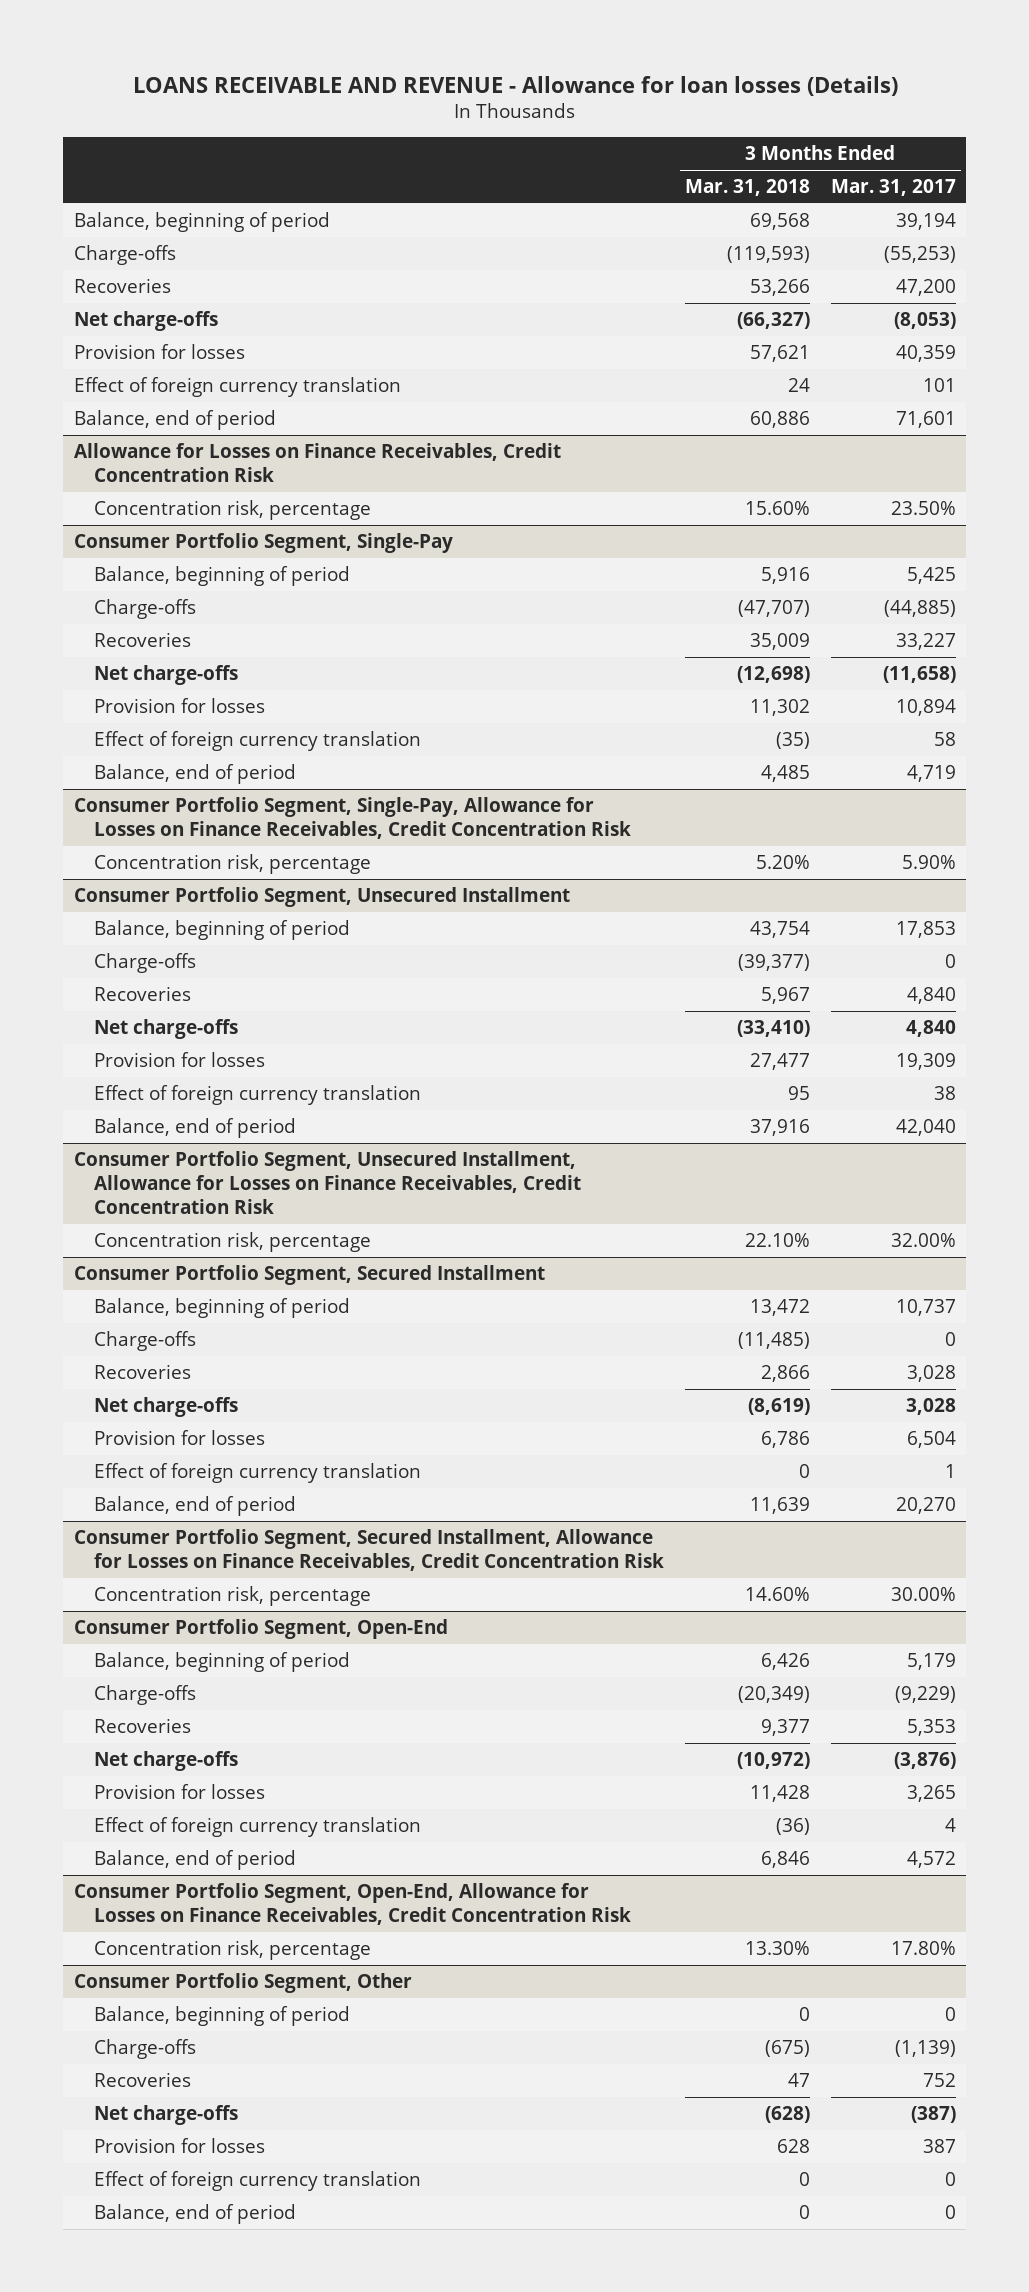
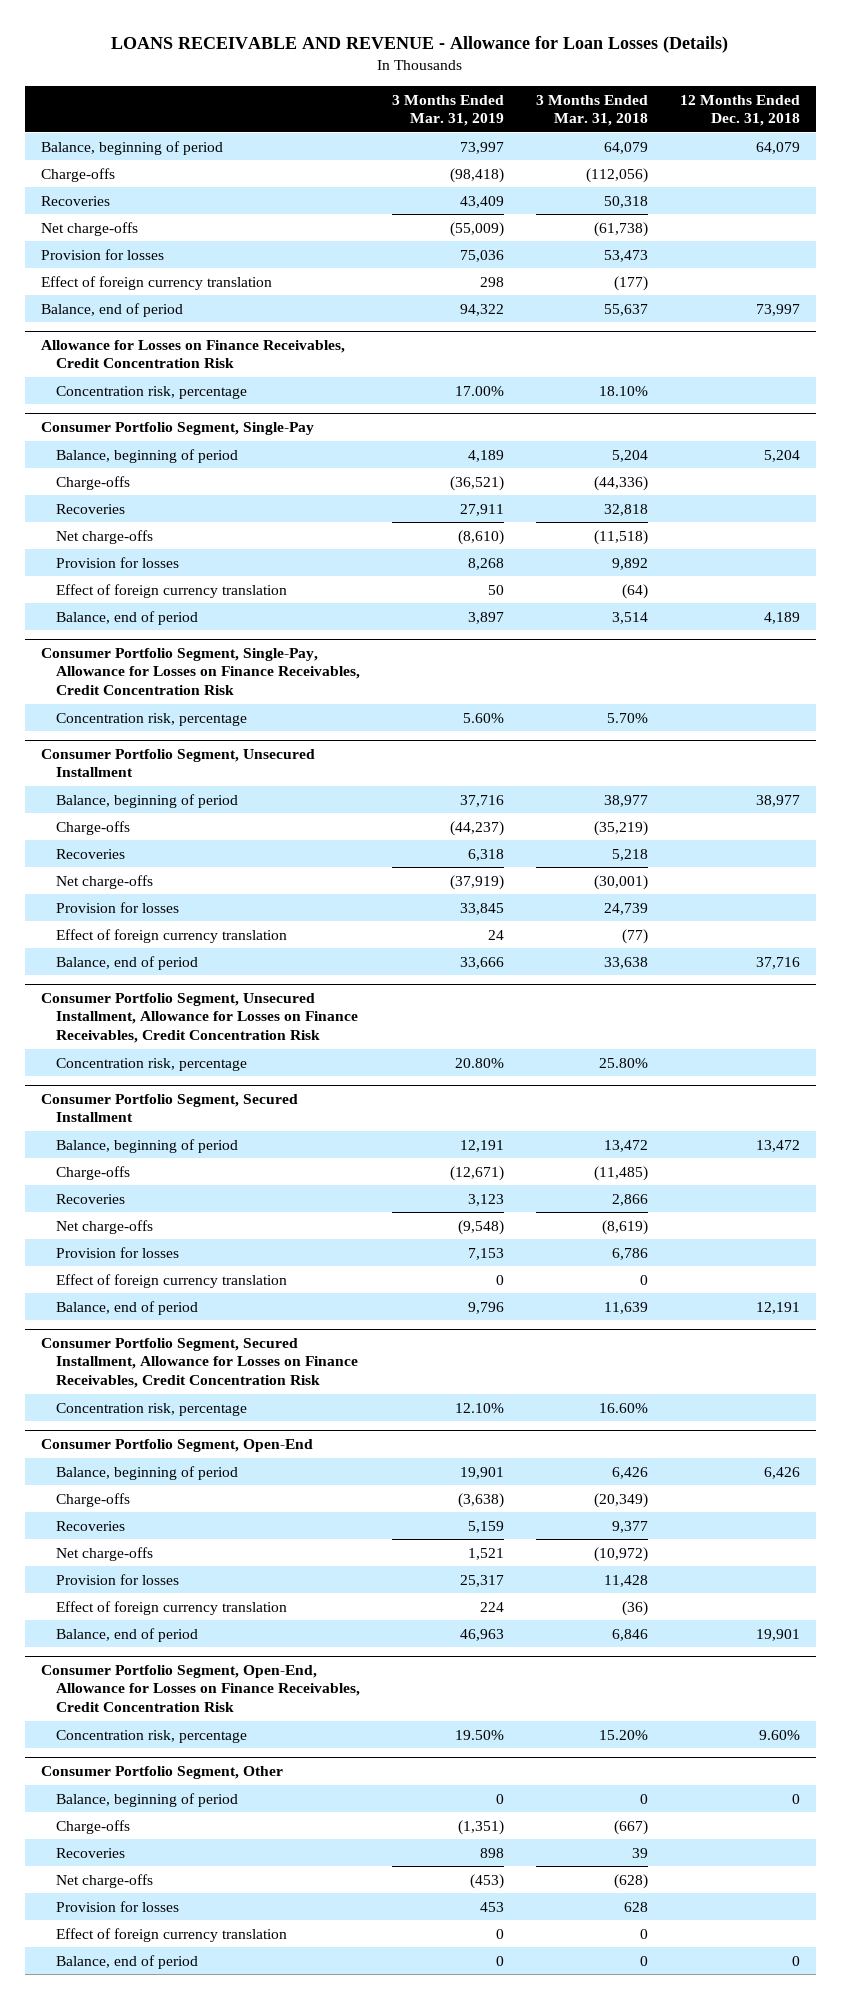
[132,75,898,96] LOANS RECEIVABLE AND REVENUE - Allowance for loan losses (Details) -> [111,36,729,54] LOANS RECEIVABLE AND REVENUE - Allowance for Loan Losses (Details)
[830,179,956,197] Mar. 31, 2017 -> none
none -> [391,94,504,127] 3 Months Ended Mar. 31, 2019
none -> [680,94,801,127] 12 Months Ended Dec. 31, 2018
[749,213,810,231] 69,568 -> [604,141,649,154] 64,079
[726,246,810,264] (119,593) -> [586,167,649,183] (112,056)
[749,279,810,297] 53,266 -> [604,195,649,208] 50,318
[736,312,810,330] (66,327) -> [594,221,649,237] (61,738)
[749,345,810,363] 57,621 -> [604,249,649,262] 53,473
[787,378,810,393] 24 -> [614,275,649,291] (177)
[749,411,810,429] 60,886 -> [604,303,649,316] 55,637
[744,501,810,516] 15.60% -> [599,385,649,396] 18.10%
[760,567,810,585] 5,916 -> [612,449,649,462] 5,204
[737,600,810,618] (47,707) -> [594,475,649,491] (44,336)
[749,633,810,651] 35,009 -> [604,503,649,516] 32,818
[736,666,810,684] (12,698) -> [594,529,649,545] (11,518)
[749,699,810,717] 11,302 -> [612,557,649,570] 9,892
[775,732,810,750] (35) -> [622,583,649,599] (64)
[760,765,810,783] 4,485 -> [612,611,649,624] 3,514
[755,855,810,870] 5.20% -> [607,712,649,723] 5.70%
[749,921,810,939] 43,754 -> [604,794,649,807] 38,977
[737,954,810,972] (39,377) -> [594,820,649,836] (35,219)
[760,987,810,1005] 5,967 -> [612,848,649,861] 5,218
[736,1020,810,1038] (33,410) -> [594,874,649,890] (30,001)
[749,1053,810,1071] 27,477 -> [604,902,649,915] 24,739
[787,1086,810,1101] 95 -> [622,928,649,944] (77)
[749,1119,810,1137] 37,916 -> [604,956,649,969] 33,638
[744,1233,810,1248] 22.10% -> [599,1057,649,1068] 25.80%
[744,1587,810,1602] 14.60% -> [599,1402,649,1413] 16.60%
[744,1941,810,1956] 13.30% -> [599,1729,649,1740] 15.20%
[764,2040,810,2058] (675) -> [614,1819,649,1835] (667)
[787,2073,810,2088] 47 -> [632,1847,649,1858] 39

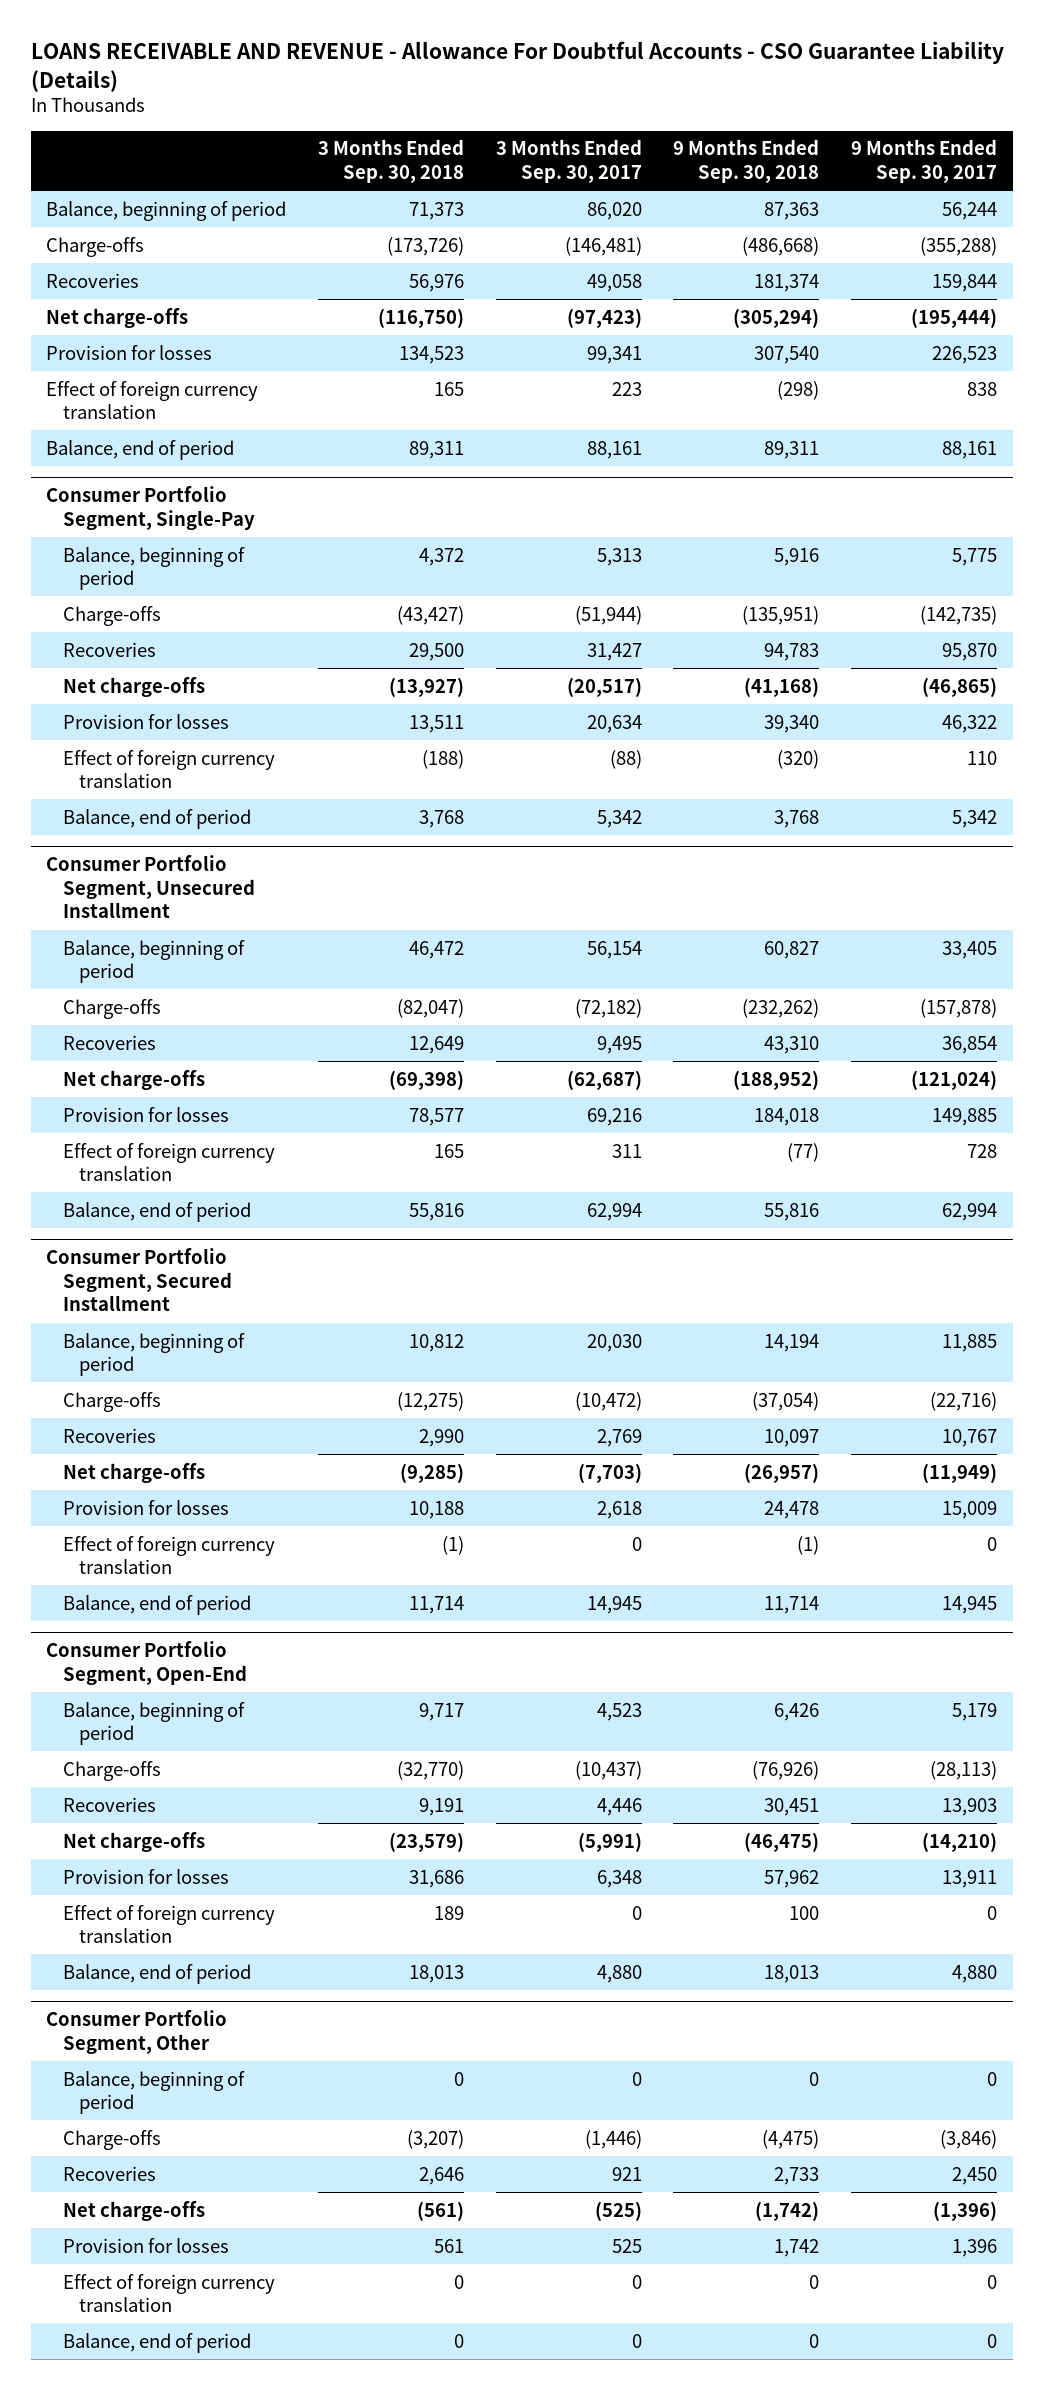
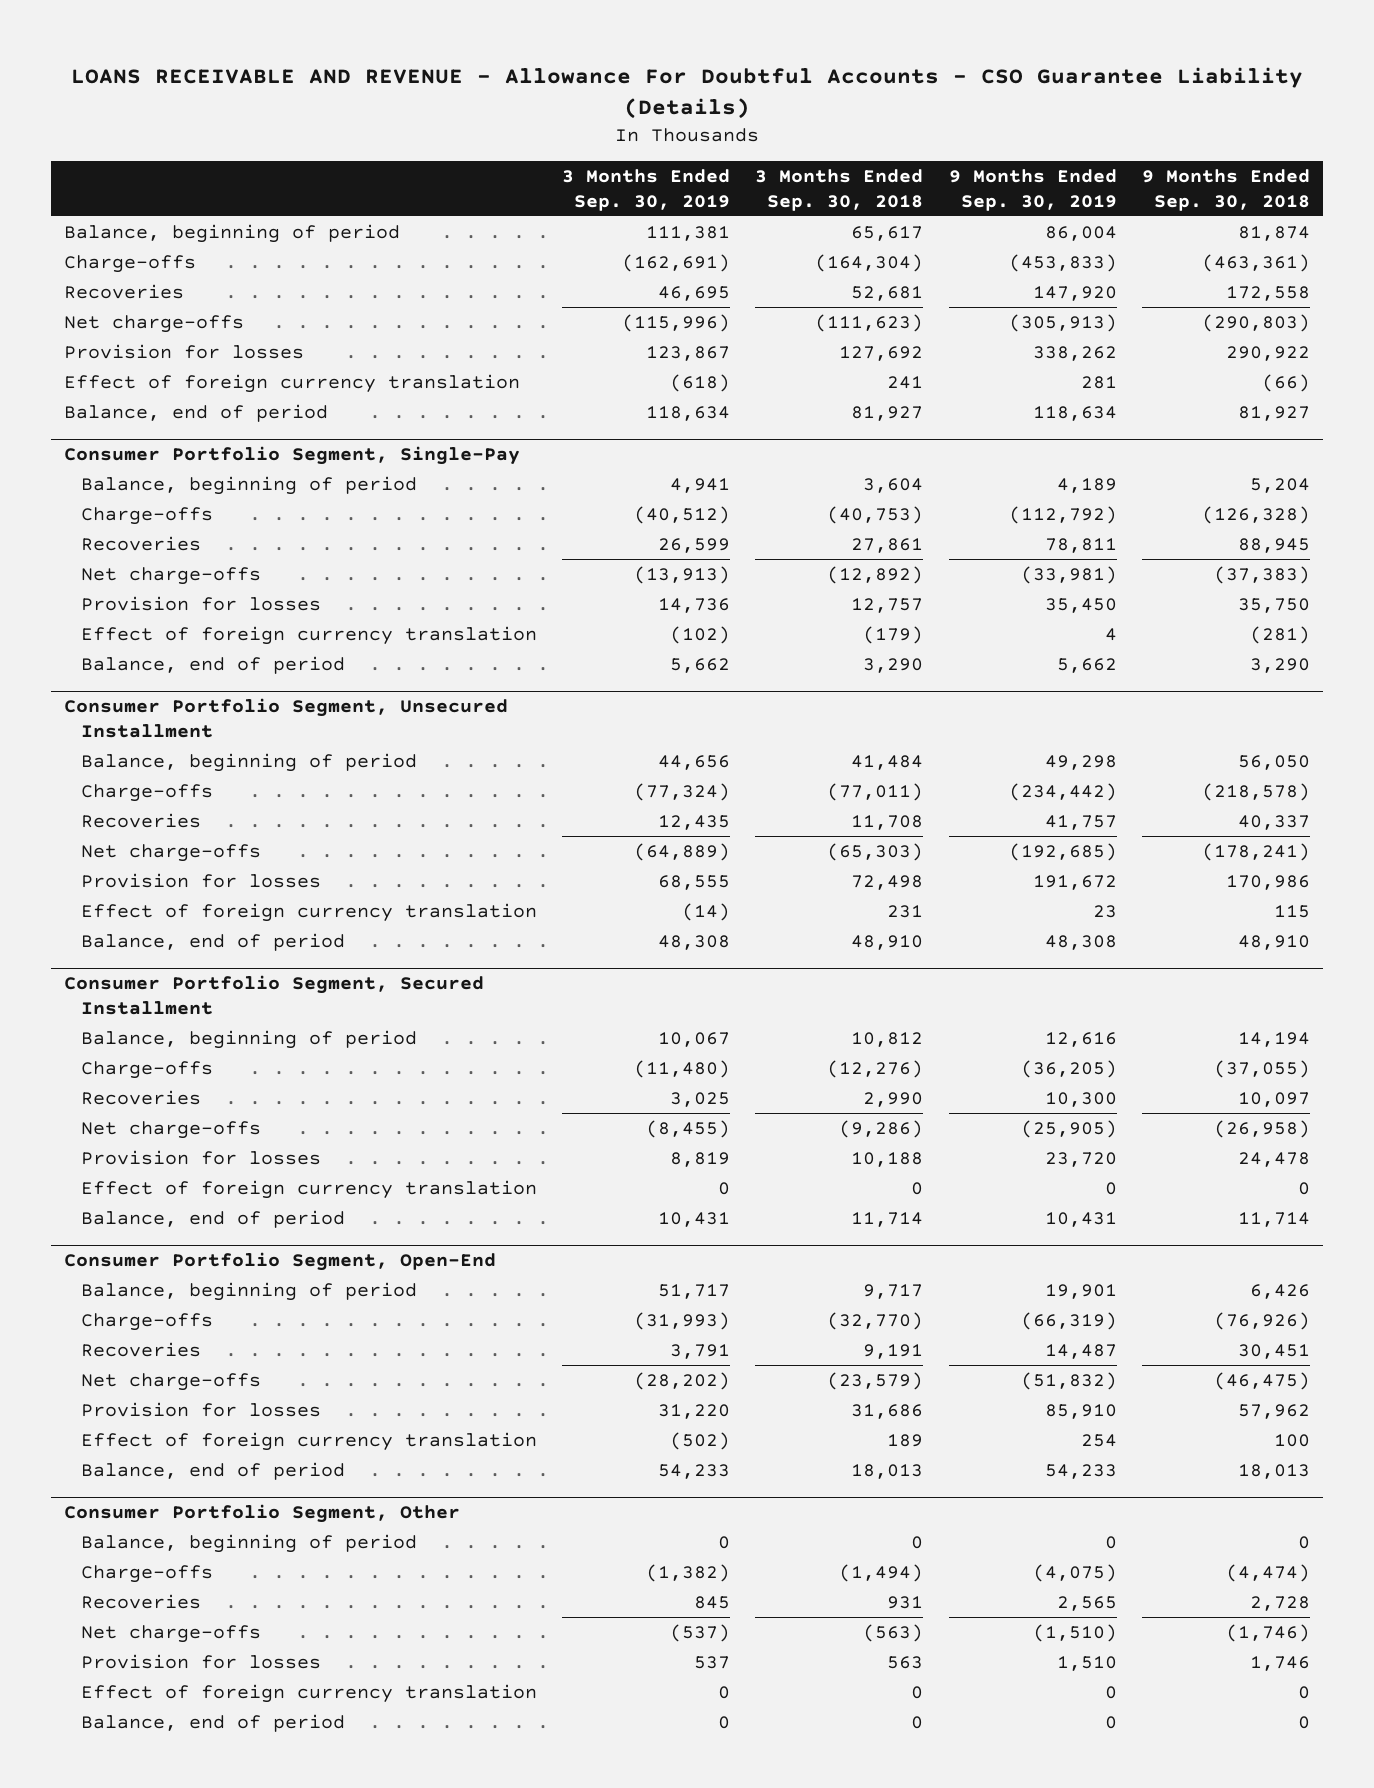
[495,139,642,183] 3 Months Ended Sep. 30, 2017 -> none
[850,139,997,183] 9 Months Ended Sep. 30, 2017 -> none
none -> [562,169,731,211] 3 Months Ended Sep. 30, 2019
none -> [948,169,1117,211] 9 Months Ended Sep. 30, 2019
[409,201,465,220] 71,373 -> [851,226,924,242] 65,617
[764,201,820,220] 87,363 -> [1237,226,1310,242] 81,874
[387,236,465,256] (173,726) -> [815,254,924,273] (164,304)
[742,236,820,256] (486,668) -> [1201,254,1310,273] (463,361)
[409,273,465,292] 56,976 -> [851,286,924,302] 52,681
[754,273,820,292] 181,374 -> [1225,286,1310,302] 172,558
[378,307,465,328] (116,750) -> [815,314,924,333] (111,623)
[733,307,820,328] (305,294) -> [1201,314,1310,333] (290,803)
[399,345,465,364] 134,523 -> [839,346,924,362] 127,692
[754,345,820,364] 307,540 -> [1225,346,1310,362] 290,922
[434,381,465,396] 165 -> [887,376,924,390] 241
[777,380,820,400] (298) -> [1261,374,1310,393] (66)
[409,440,465,459] 89,311 -> [851,406,924,422] 81,927
[764,440,820,459] 89,311 -> [1237,406,1310,422] 81,927
[419,547,465,566] 4,372 -> [863,478,924,494] 3,604
[774,547,820,566] 5,916 -> [1249,478,1310,494] 5,204
[397,605,465,625] (43,427) -> [827,506,924,525] (40,753)
[742,605,820,625] (135,951) -> [1201,506,1310,525] (126,328)
[409,642,465,661] 29,500 -> [851,538,924,554] 27,861
[764,642,820,661] 94,783 -> [1237,538,1310,554] 88,945
[389,676,465,697] (13,927) -> [827,566,924,585] (12,892)
[744,676,820,697] (41,168) -> [1213,566,1310,585] (37,383)
[409,714,465,733] 13,511 -> [851,598,924,614] 12,757
[764,714,820,733] 39,340 -> [1237,598,1310,614] 35,750
[422,749,465,769] (188) -> [863,626,924,645] (179)
[777,749,820,769] (320) -> [1249,626,1310,645] (281)
[419,809,465,828] 3,768 -> [863,658,924,674] 3,290
[774,809,820,828] 3,768 -> [1249,658,1310,674] 3,290
[409,940,465,959] 46,472 -> [851,755,924,771] 41,484
[764,940,820,959] 60,827 -> [1237,755,1310,771] 56,050
[397,998,465,1018] (82,047) -> [827,783,924,802] (77,011)
[742,998,820,1018] (232,262) -> [1201,783,1310,802] (218,578)
[409,1035,465,1054] 12,649 -> [851,815,924,831] 11,708
[764,1035,820,1054] 43,310 -> [1237,815,1310,831] 40,337
[389,1069,465,1090] (69,398) -> [827,843,924,862] (65,303)
[733,1069,820,1090] (188,952) -> [1201,843,1310,862] (178,241)
[409,1107,465,1126] 78,577 -> [851,875,924,891] 72,498
[754,1107,820,1126] 184,018 -> [1225,875,1310,891] 170,986
[434,1143,465,1158] 165 -> [887,905,924,919] 231
[787,1142,820,1162] (77) -> [1273,905,1310,919] 115
[409,1202,465,1221] 55,816 -> [851,935,924,951] 48,910
[764,1202,820,1221] 55,816 -> [1237,935,1310,951] 48,910
[397,1391,465,1411] (12,275) -> [827,1060,924,1079] (12,276)
[752,1391,820,1411] (37,054) -> [1213,1060,1310,1079] (37,055)
[400,1462,465,1483] (9,285) -> [839,1120,924,1139] (9,286)
[744,1462,820,1483] (26,957) -> [1213,1120,1310,1139] (26,958)
[442,1535,465,1555] (1) -> [911,1182,924,1196] 0
[797,1535,820,1555] (1) -> [1297,1182,1310,1196] 0
[407,2129,465,2149] (3,207) -> [839,1564,924,1583] (1,494)
[762,2129,820,2149] (4,475) -> [1225,1564,1310,1583] (4,474)
[419,2166,465,2185] 2,646 -> [887,1596,924,1610] 931
[774,2166,820,2185] 2,733 -> [1249,1596,1310,1612] 2,728
[417,2200,465,2221] (561) -> [863,1624,924,1643] (563)
[755,2200,820,2221] (1,742) -> [1225,1624,1310,1643] (1,746)
[434,2238,465,2253] 561 -> [887,1656,924,1670] 563
[774,2238,820,2257] 1,742 -> [1249,1656,1310,1672] 1,746

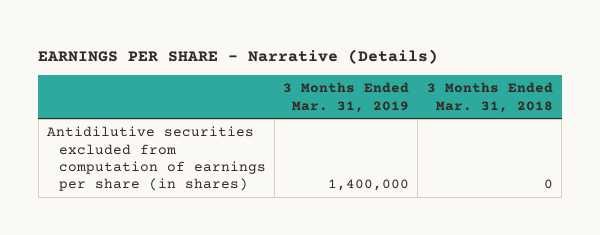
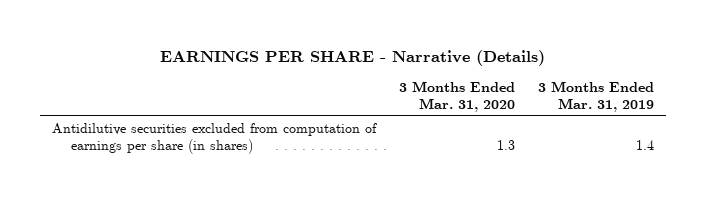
[426,82,553,113] 3 Months Ended Mar. 31, 2018 -> none
none -> [398,81,515,113] 3 Months Ended Mar. 31, 2020
[328,178,410,191] 1,400,000 -> [636,140,655,151] 1.4

